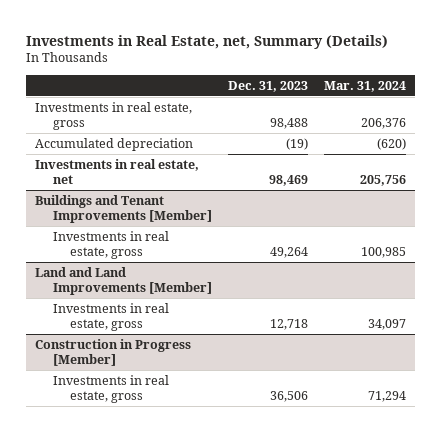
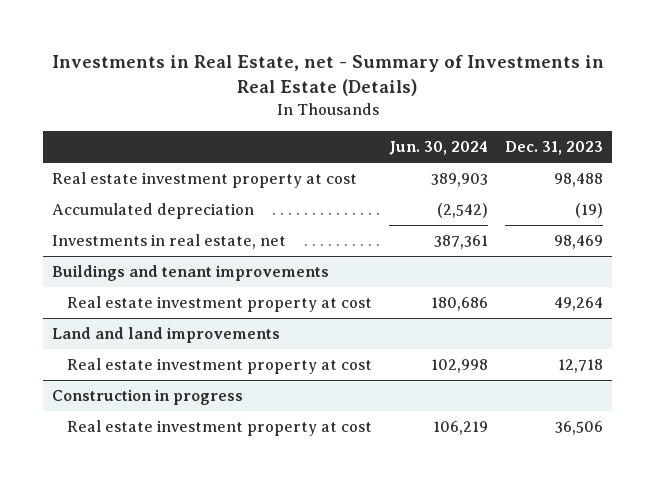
[26,34,389,49] Investments in Real Estate, net, Summary (Details) -> [51,55,604,97] Investments in Real Estate, net - Summary of Investments in Real Estate (Details)
[324,80,407,92] Mar. 31, 2024 -> none
none -> [389,141,489,156] Jun. 30, 2024
[34,102,192,131] Investments in real estate, gross -> [52,172,358,189] Real estate investment property at cost
[34,195,212,224] Buildings and Tenant Improvements [Member] -> [52,265,330,282] Buildings and tenant improvements
[52,231,169,260] Investments in real estate, gross -> [66,296,372,313] Real estate investment property at cost
[34,267,212,296] Land and Land Improvements [Member] -> [52,327,281,344] Land and land improvements
[52,303,169,332] Investments in real estate, gross -> [66,358,372,375] Real estate investment property at cost
[34,339,191,367] Construction in Progress [Member] -> [52,389,244,406] Construction in progress
[52,375,169,404] Investments in real estate, gross -> [66,420,372,437] Real estate investment property at cost

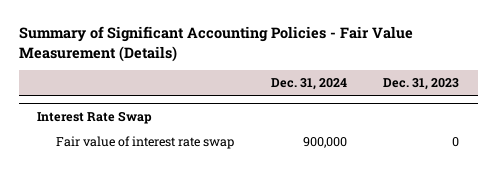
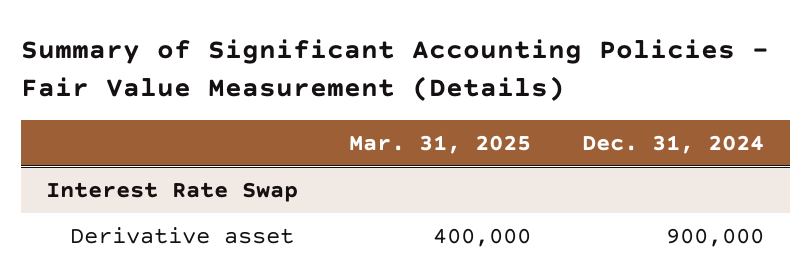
[383,78,460,91] Dec. 31, 2023 -> none
none -> [349,135,532,155] Mar. 31, 2025
[55,136,234,150] Fair value of interest rate swap -> [69,227,294,245] Derivative asset

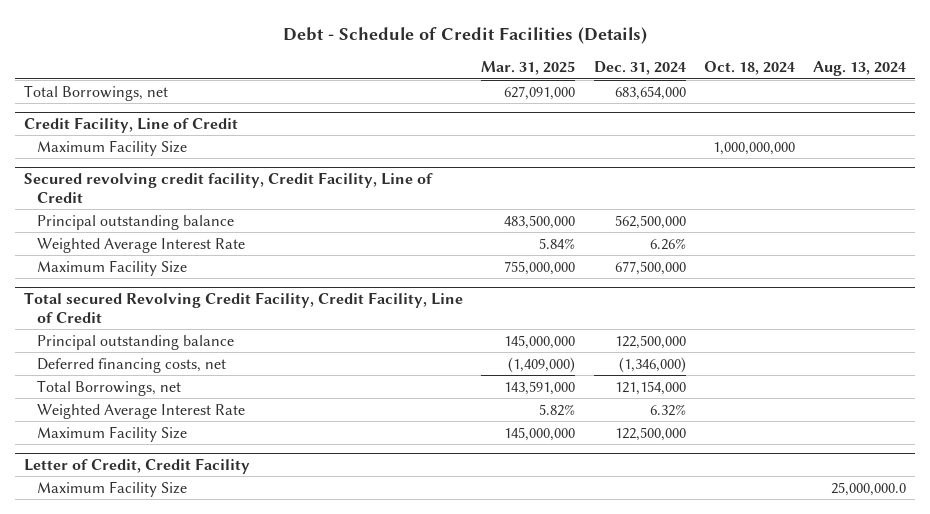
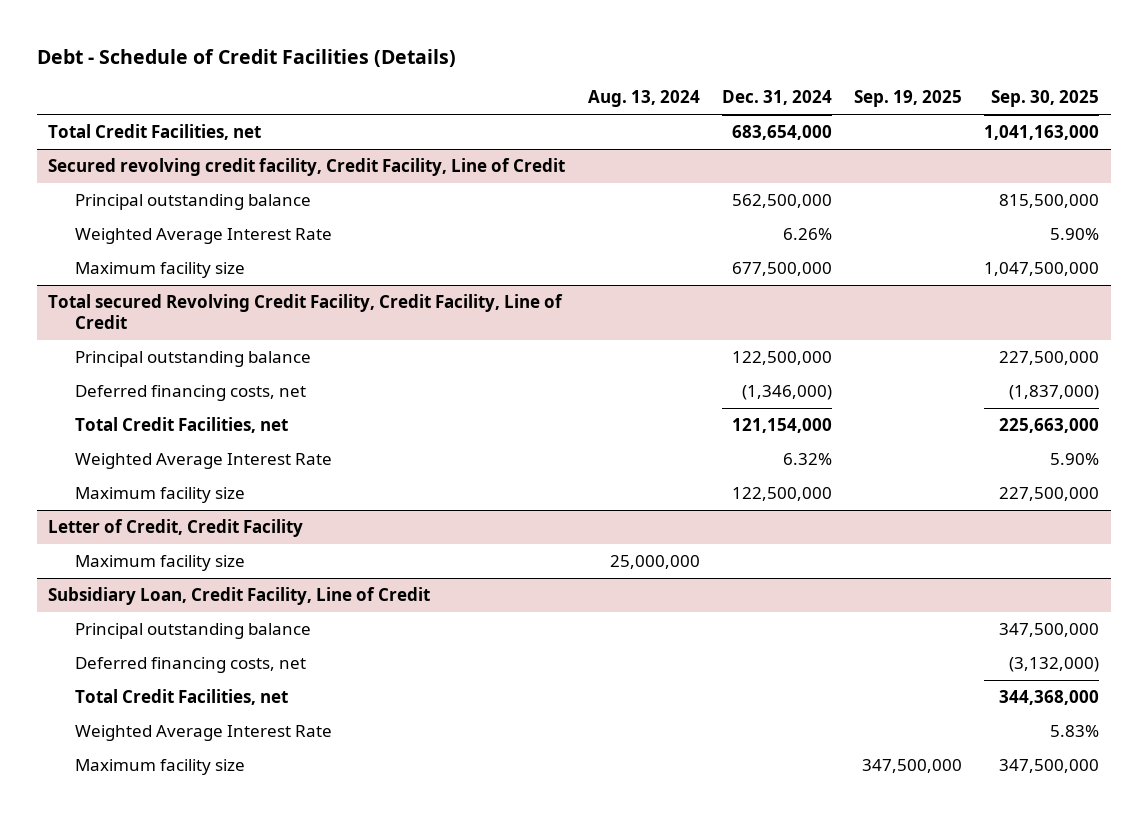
[481,61,576,76] Mar. 31, 2025 -> none
[703,61,795,76] Oct. 18, 2024 -> none
none -> [854,90,963,108] Sep. 19, 2025
none -> [991,90,1100,108] Sep. 30, 2025
[24,117,239,134] Credit Facility, Line of Credit -> none
[37,139,188,156] Maximum Facility Size -> none
[24,84,169,101] Total Borrowings, net -> [48,123,262,140] Total Credit Facilities, net
[37,259,188,276] Maximum Facility Size -> [74,261,245,278] Maximum facility size
[37,379,182,396] Total Borrowings, net -> [74,416,288,433] Total Credit Facilities, net
[37,425,188,442] Maximum Facility Size -> [74,486,245,503] Maximum facility size
[37,480,188,497] Maximum Facility Size -> [74,554,245,571] Maximum facility size
[831,481,907,496] 25,000,000.0 -> [609,554,700,569] 25,000,000
none -> [48,586,431,605] Subsidiary Loan, Credit Facility, Line of Credit
none -> [74,622,311,639] Principal outstanding balance
none -> [74,656,306,673] Deferred financing costs, net
none -> [74,688,288,705] Total Credit Facilities, net
none -> [74,724,332,741] Weighted Average Interest Rate
none -> [74,758,245,775] Maximum facility size

